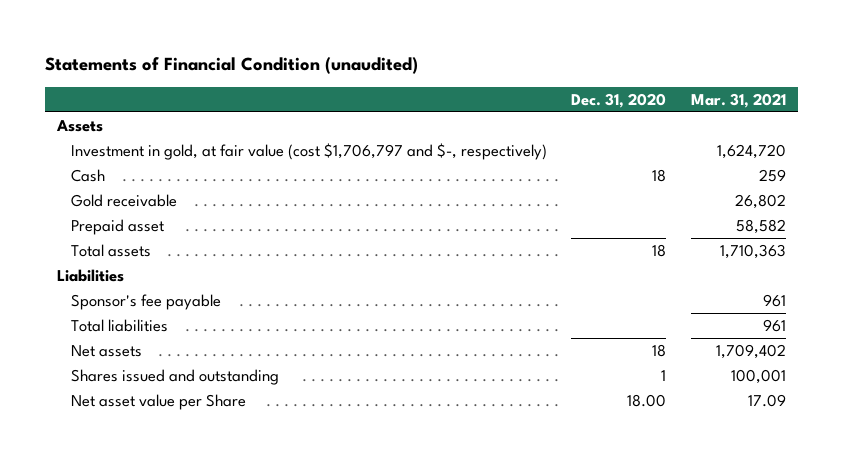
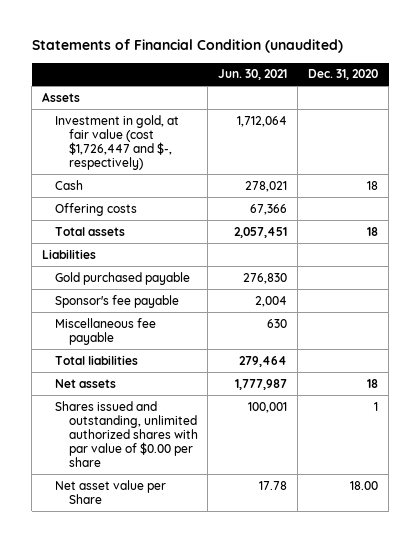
[690,92,786,108] Mar. 31, 2021 -> none
none -> [218,69,288,81] Jun. 30, 2021
[71,143,548,161] Investment in gold, at fair value (cost $1,706,797 and $-, respectively) -> [55,114,180,171] Investment in gold, at fair value (cost $1,726,447 and $-, respectively)
[71,194,178,208] Gold receivable -> none
[71,219,165,236] Prepaid asset -> none
none -> [55,202,138,216] Offering costs
none -> [55,271,191,285] Gold purchased payable
none -> [55,317,157,345] Miscellaneous fee payable
[71,369,280,386] Shares issued and outstanding -> [55,400,198,468] Shares issued and outstanding, unlimited authorized shares with par value of $0.00 per share

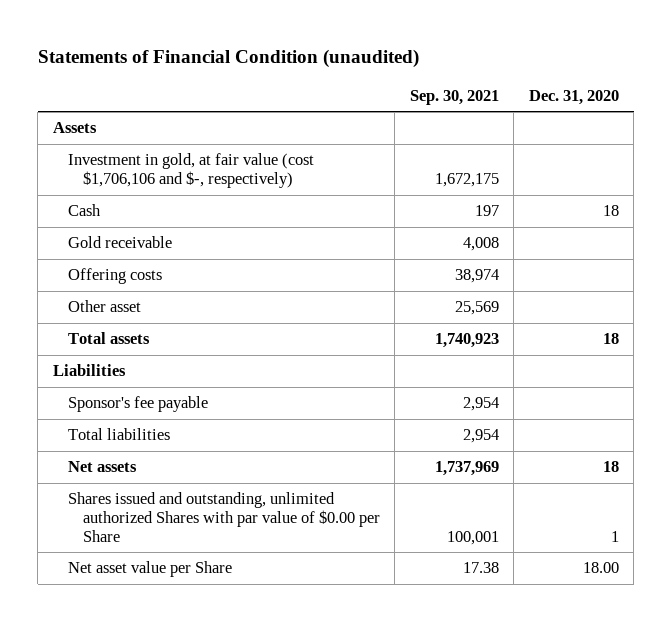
[218,69,288,81] Jun. 30, 2021 -> none
none -> [409,89,499,105] Sep. 30, 2021
[55,114,180,171] Investment in gold, at fair value (cost $1,726,447 and $-, respectively) -> [67,153,314,189] Investment in gold, at fair value (cost $1,706,106 and $-, respectively)
none -> [67,236,172,249] Gold receivable
none -> [67,300,141,313] Other asset
[55,271,191,285] Gold purchased payable -> none
[55,317,157,345] Miscellaneous fee payable -> none
[55,400,198,468] Shares issued and outstanding, unlimited authorized shares with par value of $0.00 per share -> [67,492,380,542] Shares issued and outstanding, unlimited authorized Shares with par value of $0.00 per Share

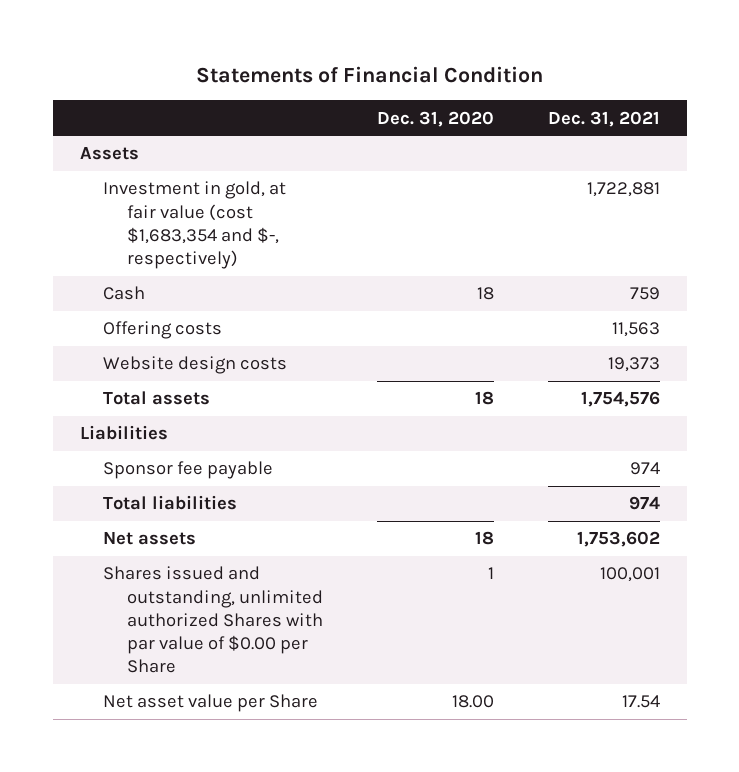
[37,48,419,68] Statements of Financial Condition (unaudited) -> [195,65,543,83] Statements of Financial Condition
[409,89,499,105] Sep. 30, 2021 -> none
none -> [547,110,660,127] Dec. 31, 2021
[67,153,314,189] Investment in gold, at fair value (cost $1,706,106 and $-, respectively) -> [103,181,287,270] Investment in gold, at fair value (cost $1,683,354 and $-, respectively)
[67,236,172,249] Gold receivable -> none
[67,300,141,313] Other asset -> none
none -> [103,356,288,375] Website design costs
[67,396,208,413] Sponsor's fee payable -> [103,461,274,480] Sponsor fee payable

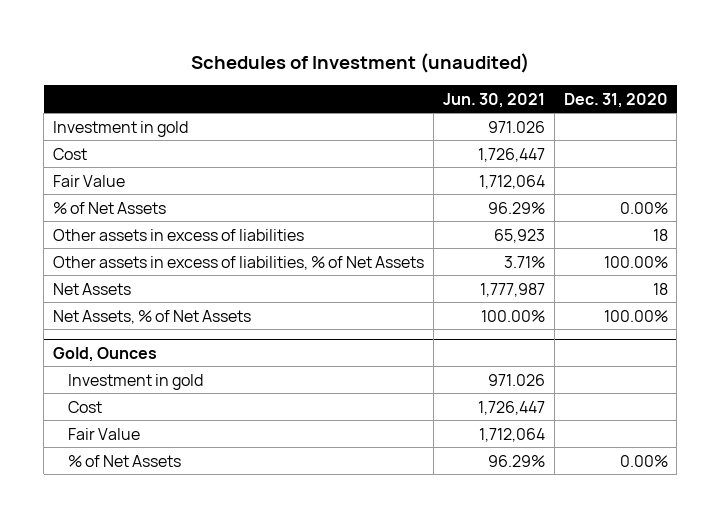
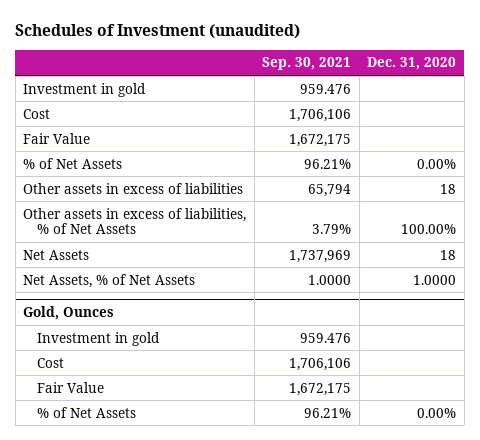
[442,92,545,108] Jun. 30, 2021 -> none
none -> [262,57,352,71] Sep. 30, 2021
[603,309,668,322] 100.00% -> [413,274,457,285] 1.0000

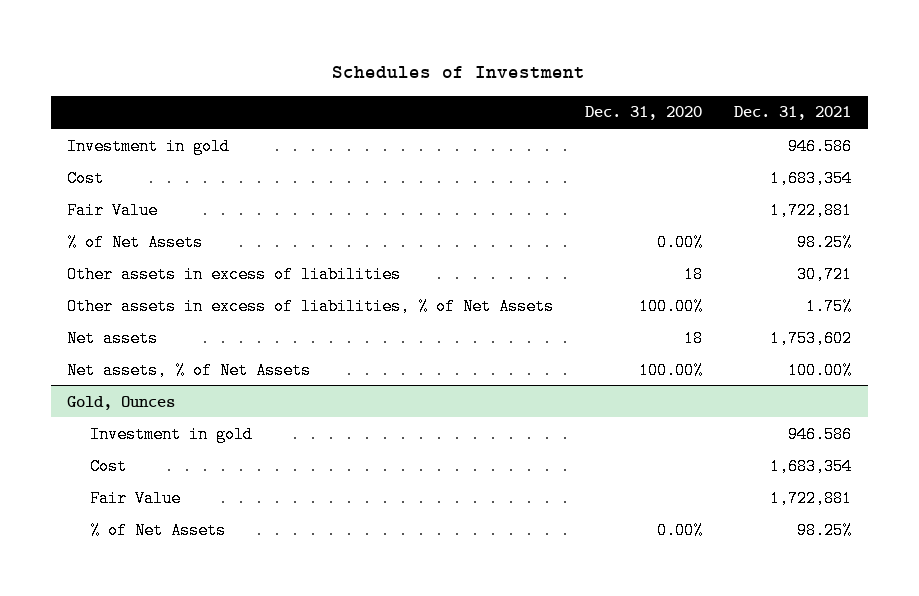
[15,24,301,40] Schedules of Investment (unaudited) -> [332,66,586,79] Schedules of Investment
[262,57,352,71] Sep. 30, 2021 -> none
none -> [734,106,852,121] Dec. 31, 2021
[23,249,90,260] Net Assets -> [67,329,159,347] Net assets
[23,273,196,288] Net Assets, % of Net Assets -> [67,361,312,379] Net assets, % of Net Assets
[413,274,457,285] 1.0000 -> [639,361,704,379] 100.00%

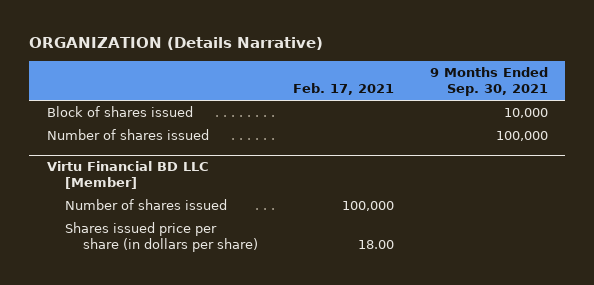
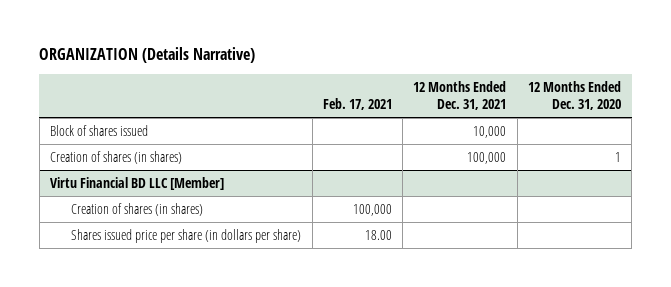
[429,67,548,97] 9 Months Ended Sep. 30, 2021 -> none
none -> [413,80,507,111] 12 Months Ended Dec. 31, 2021
none -> [528,80,622,111] 12 Months Ended Dec. 31, 2020
[46,129,209,141] Number of shares issued -> [50,150,183,164] Creation of shares (in shares)
[64,199,227,211] Number of shares issued -> [71,202,204,216] Creation of shares (in shares)

